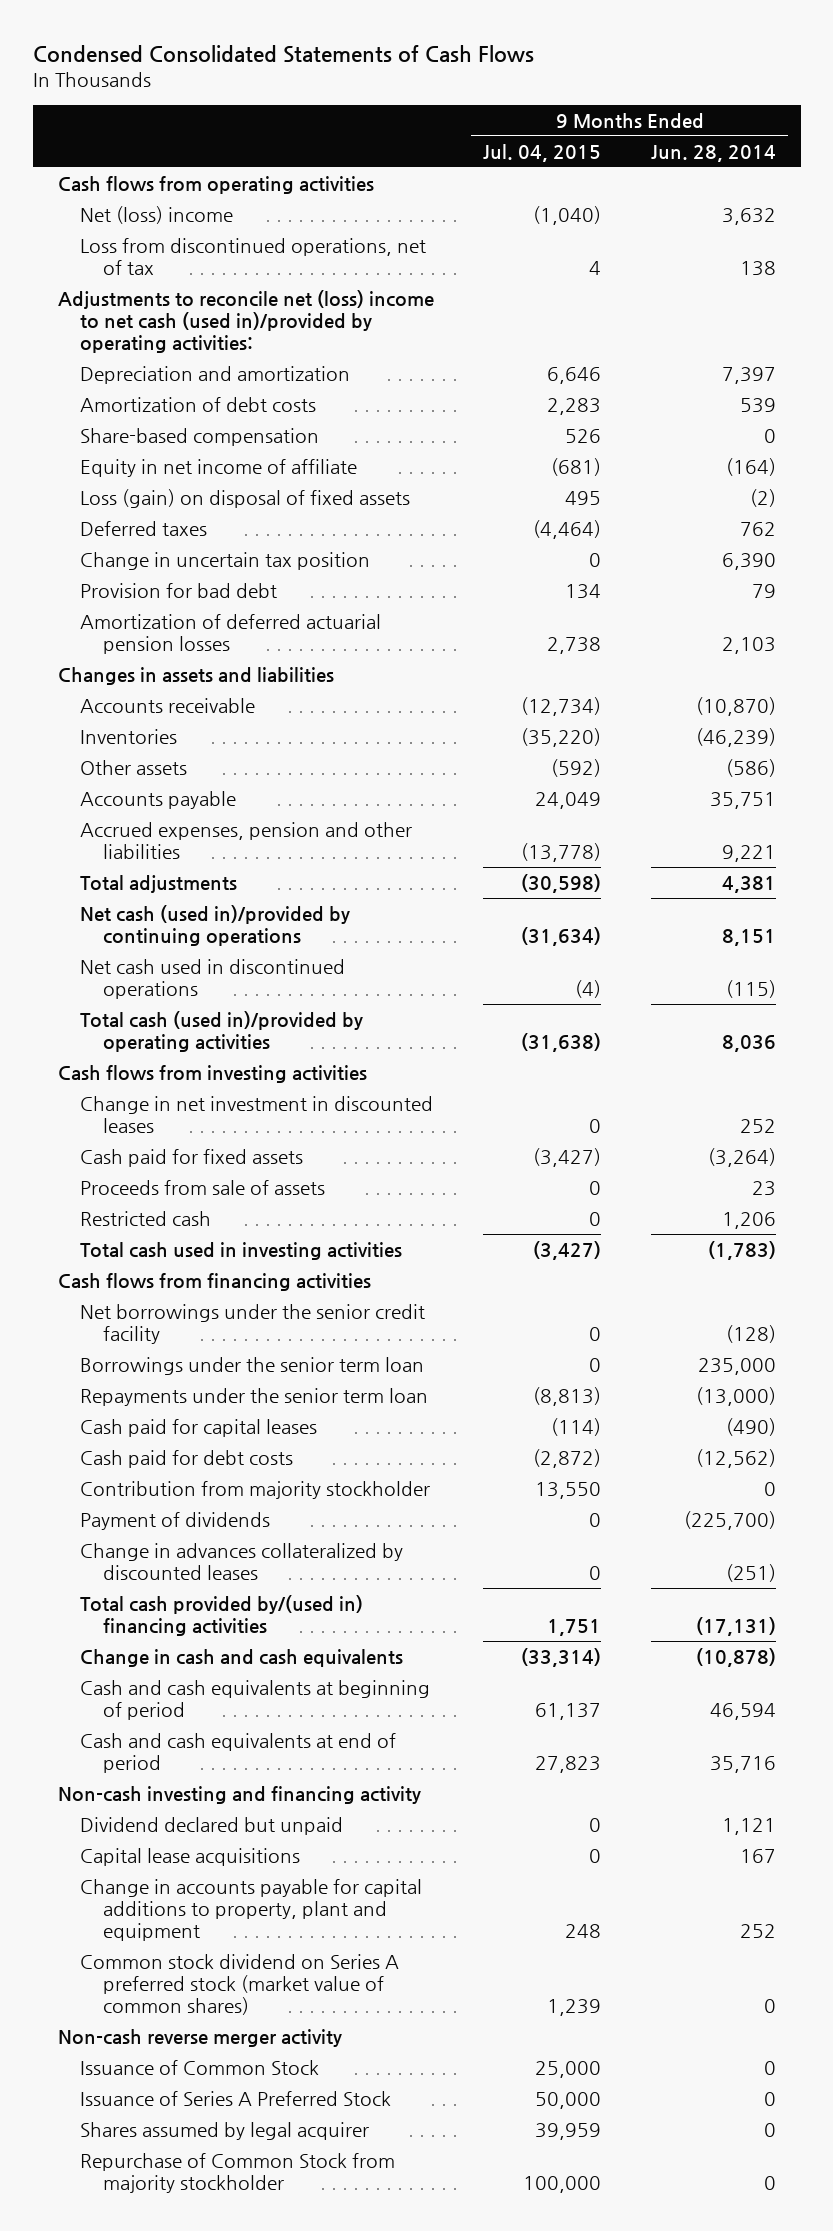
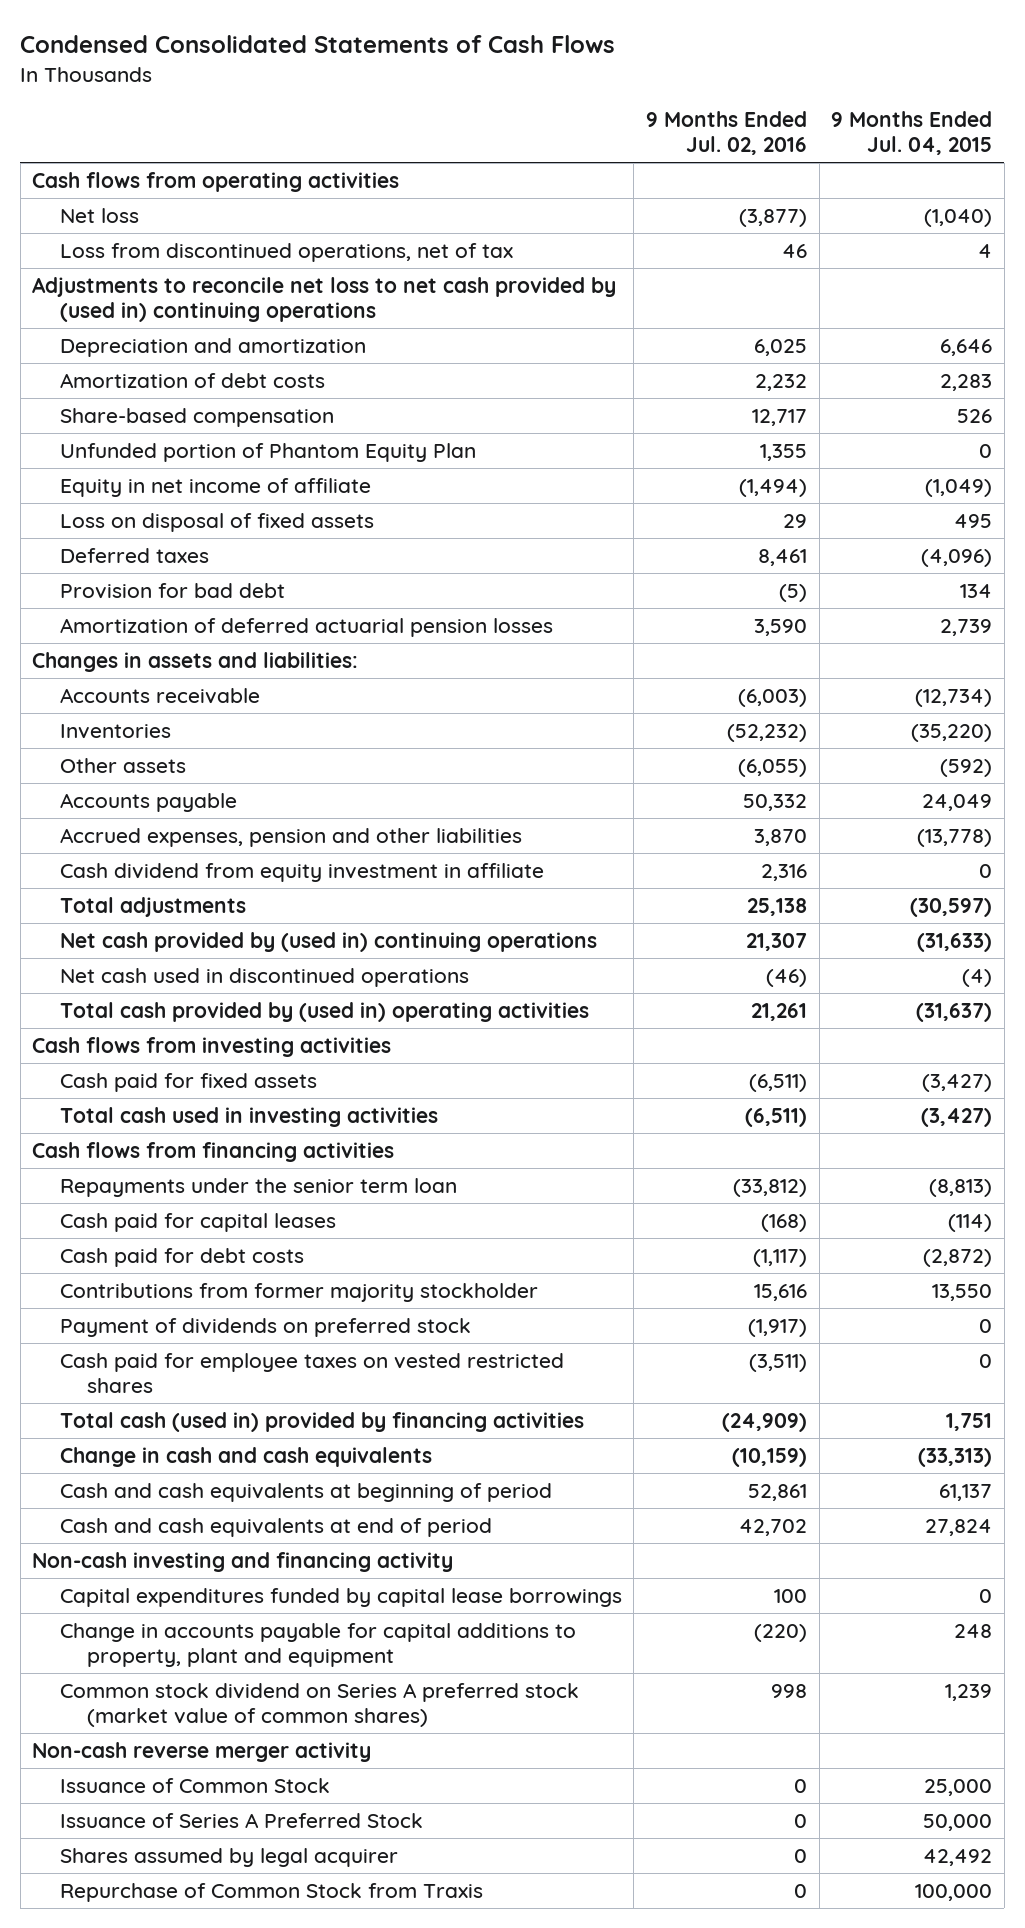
[650,144,776,162] Jun. 28, 2014 -> none
none -> [645,111,807,156] 9 Months Ended Jul. 02, 2016
[80,205,234,224] Net (loss) income -> [59,207,139,223] Net loss
[57,289,434,354] Adjustments to reconcile net (loss) income to net cash (used in)/provided by operating activities: -> [32,276,617,322] Adjustments to reconcile net loss to net cash provided by (used in) continuing operations
[80,551,371,570] Change in uncertain tax position -> none
none -> [59,442,476,462] Unfunded portion of Phantom Equity Plan
[551,457,602,476] (681) -> [925,478,993,497] (1,049)
[80,488,411,508] Loss (gain) on disposal of fixed assets -> [59,512,374,532] Loss on disposal of fixed assets
[533,519,602,539] (4,464) -> [921,548,993,567] (4,096)
[547,637,602,655] 2,738 -> [940,618,993,636] 2,739
[57,666,334,685] Changes in assets and liabilities -> [32,651,359,672] Changes in assets and liabilities:
none -> [59,862,544,882] Cash dividend from equity investment in affiliate
[521,873,602,893] (30,598) -> [910,897,993,917] (30,597)
[80,904,351,947] Net cash (used in)/provided by continuing operations -> [59,931,597,952] Net cash provided by (used in) continuing operations
[521,927,602,947] (31,634) -> [917,932,993,952] (31,633)
[80,1010,364,1053] Total cash (used in)/provided by operating activities -> [59,1001,589,1022] Total cash provided by (used in) operating activities
[521,1033,602,1053] (31,638) -> [916,1002,993,1022] (31,637)
[80,1095,434,1134] Change in net investment in discounted leases -> none
[80,1179,326,1195] Proceeds from sale of assets -> none
[80,1210,212,1226] Restricted cash -> none
[80,1303,426,1345] Net borrowings under the senior credit facility -> none
[80,1356,425,1375] Borrowings under the senior term loan -> none
[80,1542,404,1581] Change in advances collateralized by discounted leases -> none
[80,1480,431,1499] Contribution from majority stockholder -> [59,1282,538,1302] Contributions from former majority stockholder
[80,1511,271,1530] Payment of dividends -> [59,1317,471,1337] Payment of dividends on preferred stock
none -> [59,1352,564,1393] Cash paid for employee taxes on vested restricted shares
[80,1594,364,1637] Total cash provided by/(used in) financing activities -> [59,1411,584,1432] Total cash (used in) provided by financing activities
[521,1647,602,1667] (33,314) -> [918,1447,993,1467] (33,313)
[535,1756,602,1774] 27,823 -> [925,1518,993,1536] 27,824
[80,1816,344,1835] Dividend declared but unpaid -> none
[80,1847,301,1866] Capital lease acquisitions -> [59,1587,622,1607] Capital expenditures funded by capital lease borrowings
[535,2122,602,2140] 39,959 -> [923,1848,993,1866] 42,492
[80,2152,396,2194] Repurchase of Common Stock from majority stockholder -> [59,1882,483,1902] Repurchase of Common Stock from Traxis

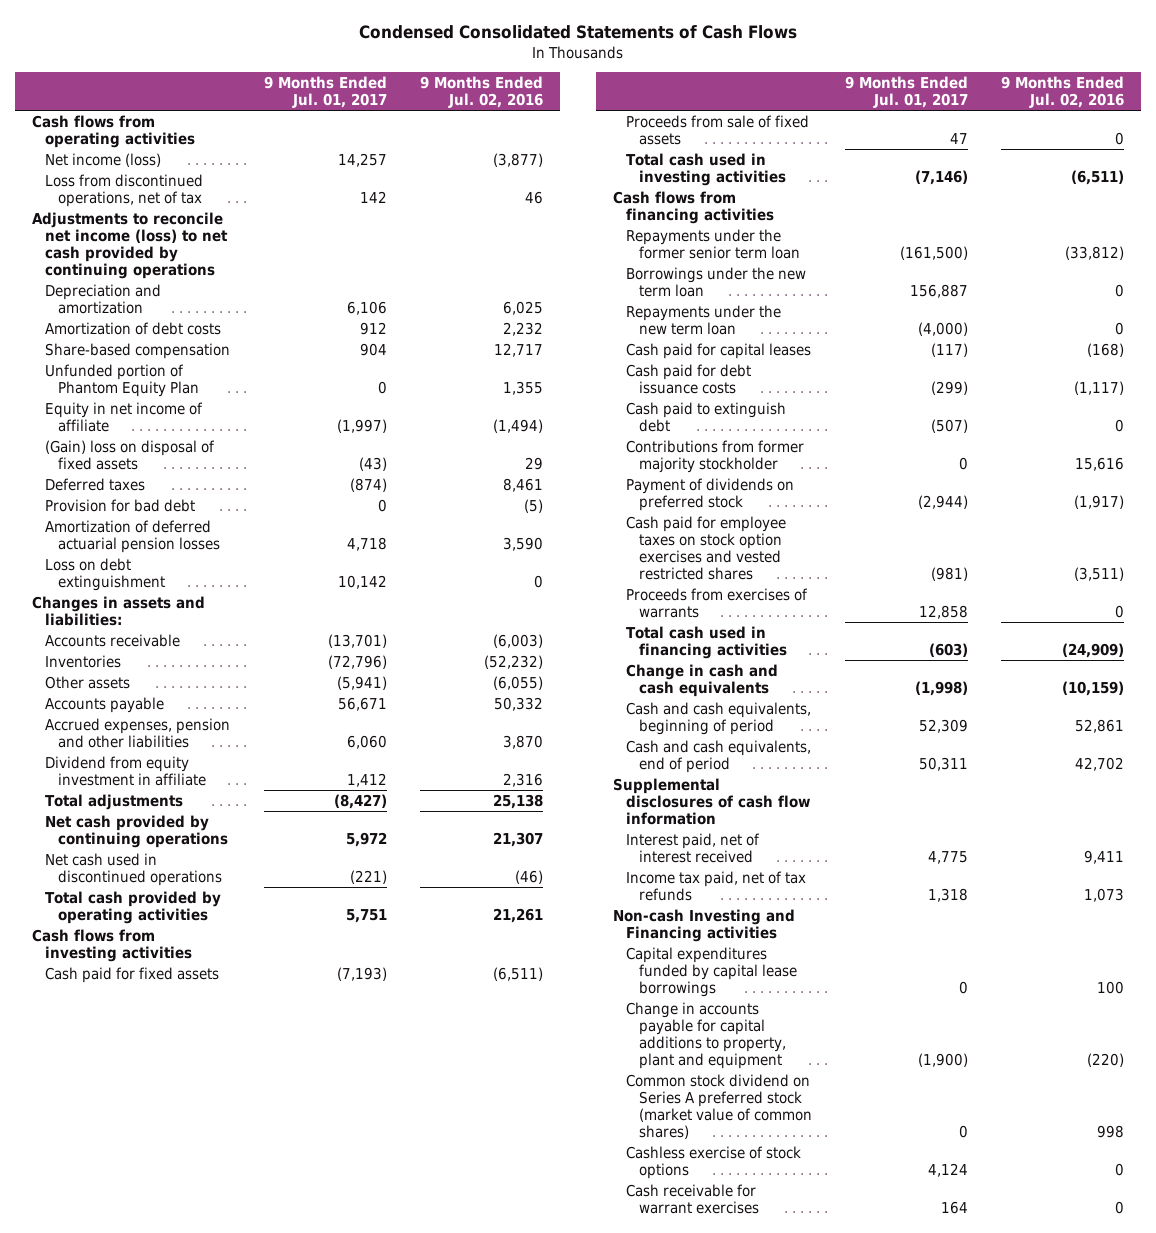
[831,111,993,156] 9 Months Ended Jul. 04, 2015 -> none
none -> [263,76,387,109] 9 Months Ended Jul. 01, 2017
[59,207,139,223] Net loss -> [44,152,161,167] Net income (loss)
[32,276,617,322] Adjustments to reconcile net loss to net cash provided by (used in) continuing operations -> [31,211,228,279] Adjustments to reconcile net income (loss) to net cash provided by continuing operations
[59,512,374,532] Loss on disposal of fixed assets -> [44,439,215,470] (Gain) loss on disposal of fixed assets
none -> [44,557,165,591] Loss on debt extinguishment
[59,862,544,882] Cash dividend from equity investment in affiliate -> [44,755,206,786] Dividend from equity investment in affiliate
[59,931,597,952] Net cash provided by (used in) continuing operations -> [44,814,228,848] Net cash provided by continuing operations
[59,1001,589,1022] Total cash provided by (used in) operating activities -> [44,890,221,924] Total cash provided by operating activities
none -> [625,114,809,145] Proceeds from sale of fixed assets
[59,1177,457,1197] Repayments under the senior term loan -> [625,228,800,259] Repayments under the former senior term loan
none -> [625,266,806,297] Borrowings under the new term loan
none -> [625,304,781,335] Repayments under the new term loan
[59,1247,304,1267] Cash paid for debt costs -> [625,363,751,394] Cash paid for debt issuance costs
none -> [625,401,786,432] Cash paid to extinguish debt
[59,1352,564,1393] Cash paid for employee taxes on vested restricted shares -> [625,515,786,580] Cash paid for employee taxes on stock option exercises and vested restricted shares
none -> [625,587,808,618] Proceeds from exercises of warrants
[59,1411,584,1432] Total cash (used in) provided by financing activities -> [625,625,787,659] Total cash used in financing activities
[59,1482,552,1502] Cash and cash equivalents at beginning of period -> [625,701,811,735] Cash and cash equivalents, beginning of period
[59,1517,492,1537] Cash and cash equivalents at end of period -> [625,739,811,773] Cash and cash equivalents, end of period
none -> [612,777,810,825] Supplemental disclosures of cash flow information
none -> [625,832,760,863] Interest paid, net of interest received
none -> [625,870,806,901] Income tax paid, net of tax refunds
[32,1551,454,1572] Non-cash investing and financing activity -> [612,908,795,942] Non-cash Investing and Financing activities
[32,1741,372,1762] Non-cash reverse merger activity -> none
[59,1777,330,1793] Issuance of Common Stock -> none
[59,1812,423,1828] Issuance of Series A Preferred Stock -> none
[59,1847,398,1867] Shares assumed by legal acquirer -> none
[59,1882,483,1902] Repurchase of Common Stock from Traxis -> none
none -> [625,1145,801,1179] Cashless exercise of stock options
none -> [625,1183,759,1214] Cash receivable for warrant exercises

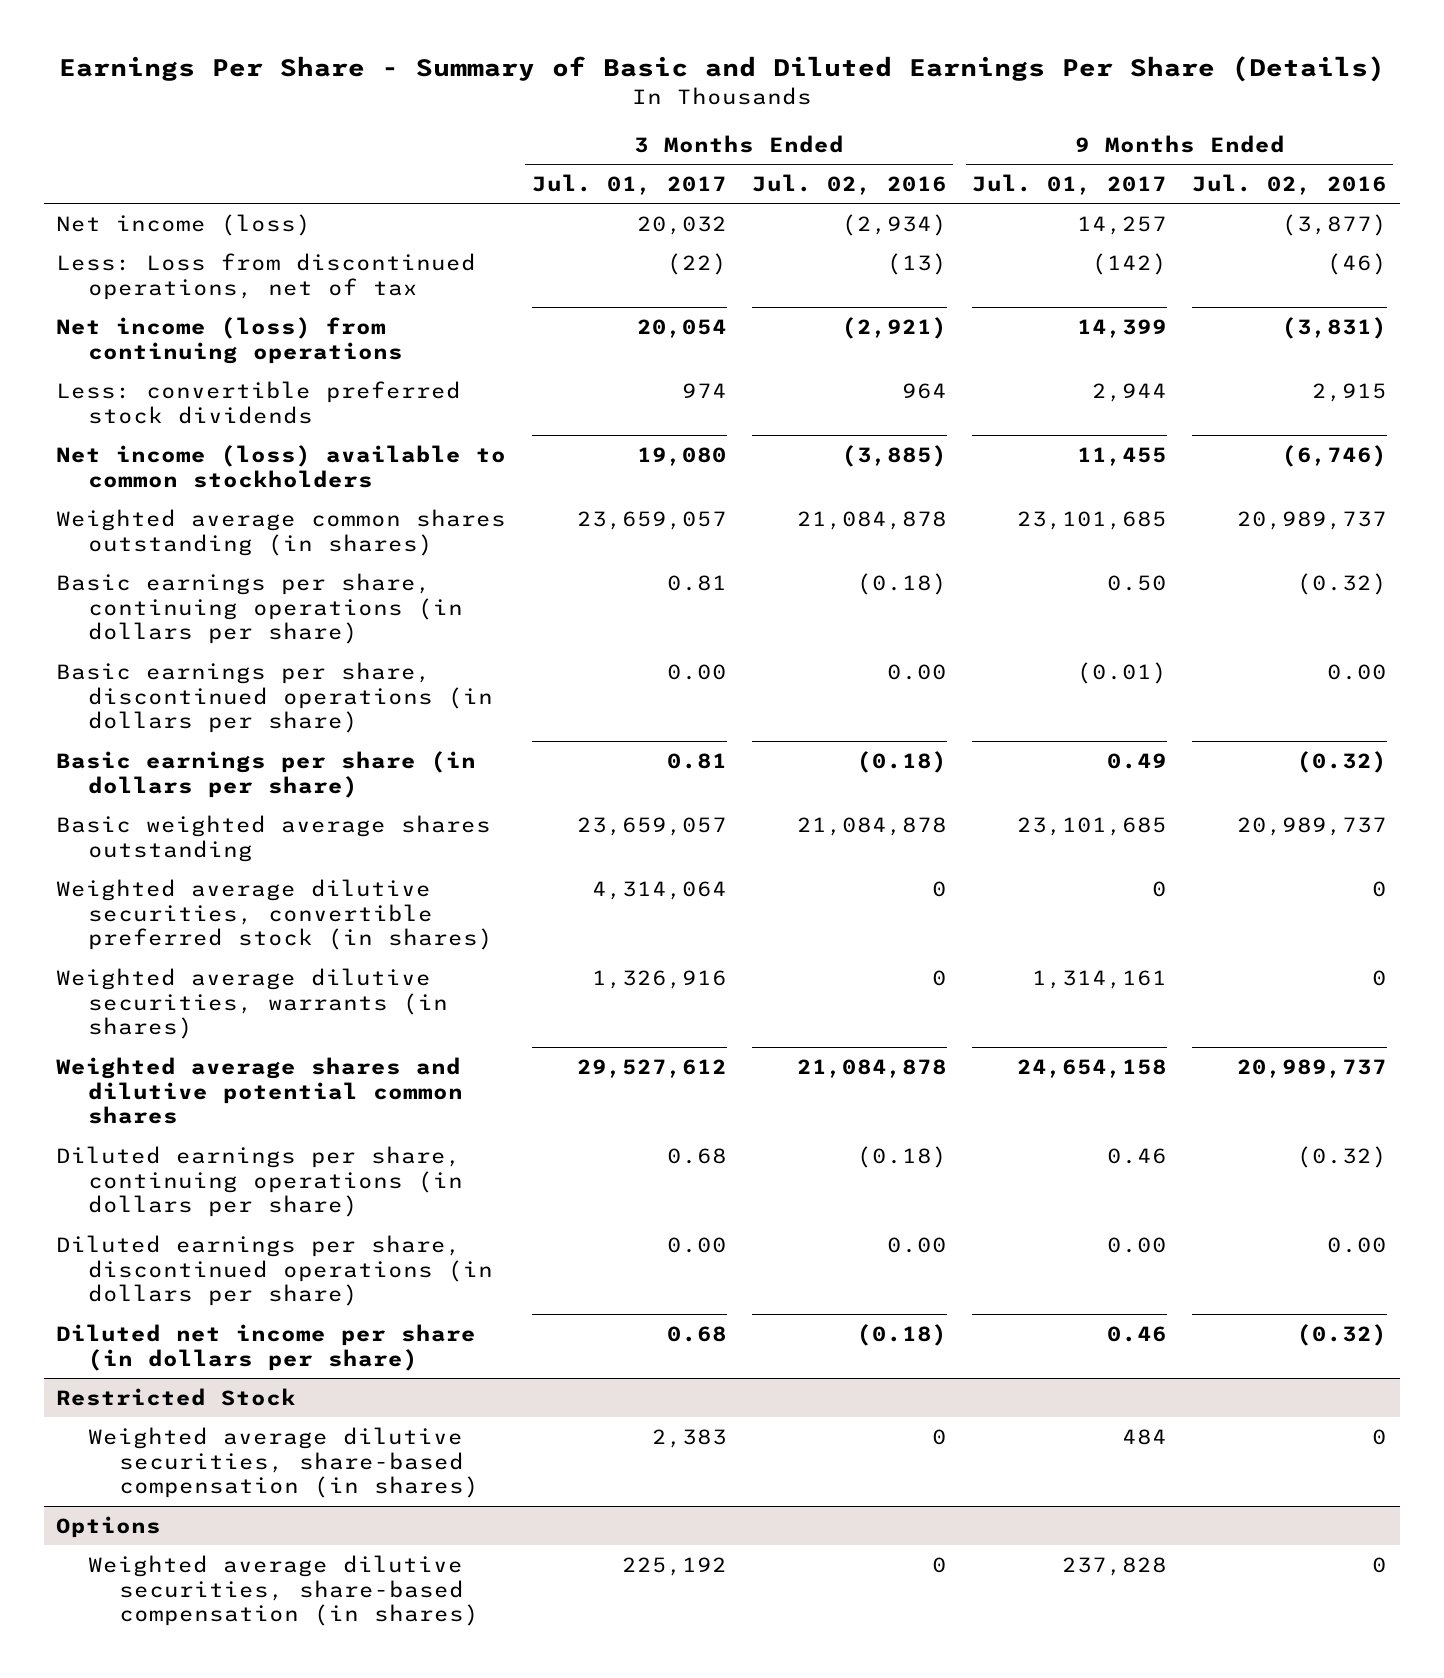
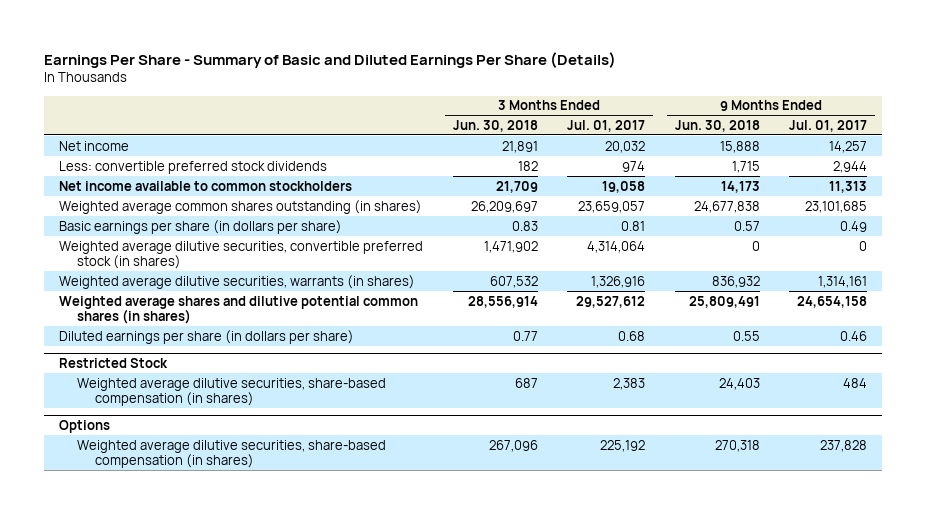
[751,173,947,195] Jul. 02, 2016 -> none
[1192,173,1388,195] Jul. 02, 2016 -> none
none -> [452,119,538,132] Jun. 30, 2018
none -> [674,119,760,132] Jun. 30, 2018
[56,252,477,300] Less: Loss from discontinued operations, net of tax -> none
[56,316,403,364] Net income (loss) from continuing operations -> none
[56,213,312,236] Net income (loss) -> [59,140,130,151] Net income
[56,444,507,488] Net income (loss) available to common stockholders -> [59,180,353,191] Net income available to common stockholders
[636,446,727,466] 19,080 -> [602,180,646,193] 19,058
[1076,446,1167,466] 11,455 -> [829,180,868,193] 11,313
[56,572,463,645] Basic earnings per share, continuing operations (in dollars per share) -> none
[56,661,493,734] Basic earnings per share, discontinued operations (in dollars per share) -> none
[56,814,492,862] Basic weighted average shares outstanding -> none
[56,1145,463,1218] Diluted earnings per share, continuing operations (in dollars per share) -> none
[56,1234,493,1307] Diluted earnings per share, discontinued operations (in dollars per share) -> none
[56,1056,463,1125] Weighted average shares and dilutive potential common shares -> [59,295,419,324] Weighted average shares and dilutive potential common shares (in shares)
[56,1323,477,1371] Diluted net income per share (in dollars per share) -> [59,329,355,344] Diluted earnings per share (in dollars per share)

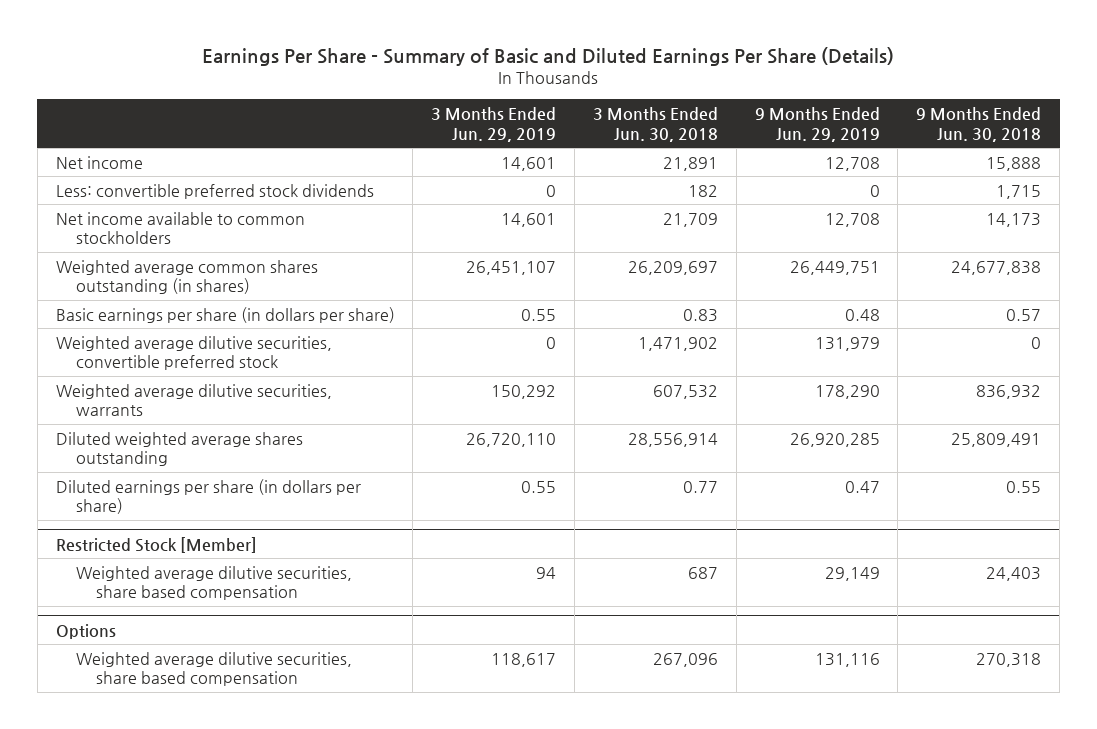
[567,119,646,132] Jul. 01, 2017 -> none
[789,119,868,132] Jul. 01, 2017 -> none
none -> [431,107,557,142] 3 Months Ended Jun. 29, 2019
none -> [754,107,880,142] 9 Months Ended Jun. 29, 2019
[59,240,424,269] Weighted average dilutive securities, convertible preferred stock (in shares) -> [55,335,332,371] Weighted average dilutive securities, convertible preferred stock
[59,274,416,289] Weighted average dilutive securities, warrants (in shares) -> [55,383,332,417] Weighted average dilutive securities, warrants
[59,295,419,324] Weighted average shares and dilutive potential common shares (in shares) -> [55,431,303,467] Diluted weighted average shares outstanding
[59,358,169,369] Restricted Stock -> [55,536,257,553] Restricted Stock [Member]
[77,377,387,406] Weighted average dilutive securities, share-based compensation (in shares) -> [75,565,352,601] Weighted average dilutive securities, share based compensation
[77,439,387,468] Weighted average dilutive securities, share-based compensation (in shares) -> [75,651,352,687] Weighted average dilutive securities, share based compensation

